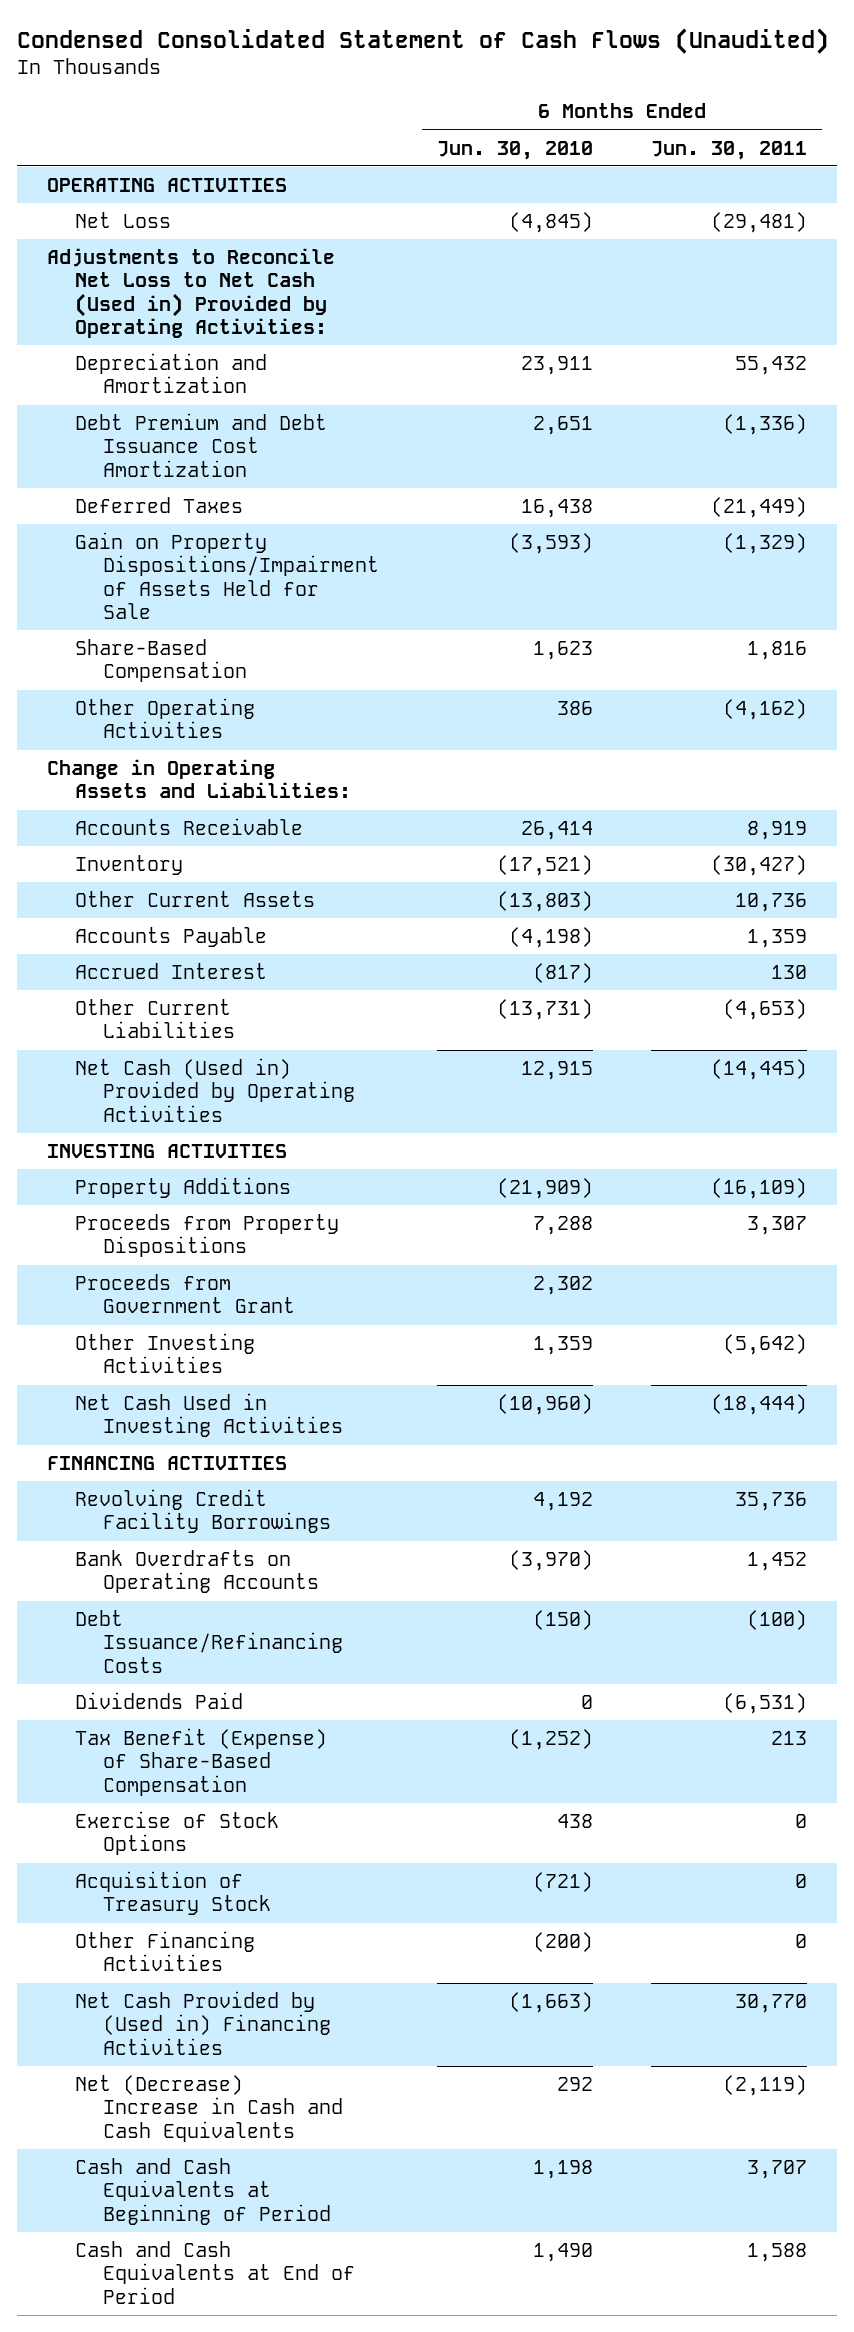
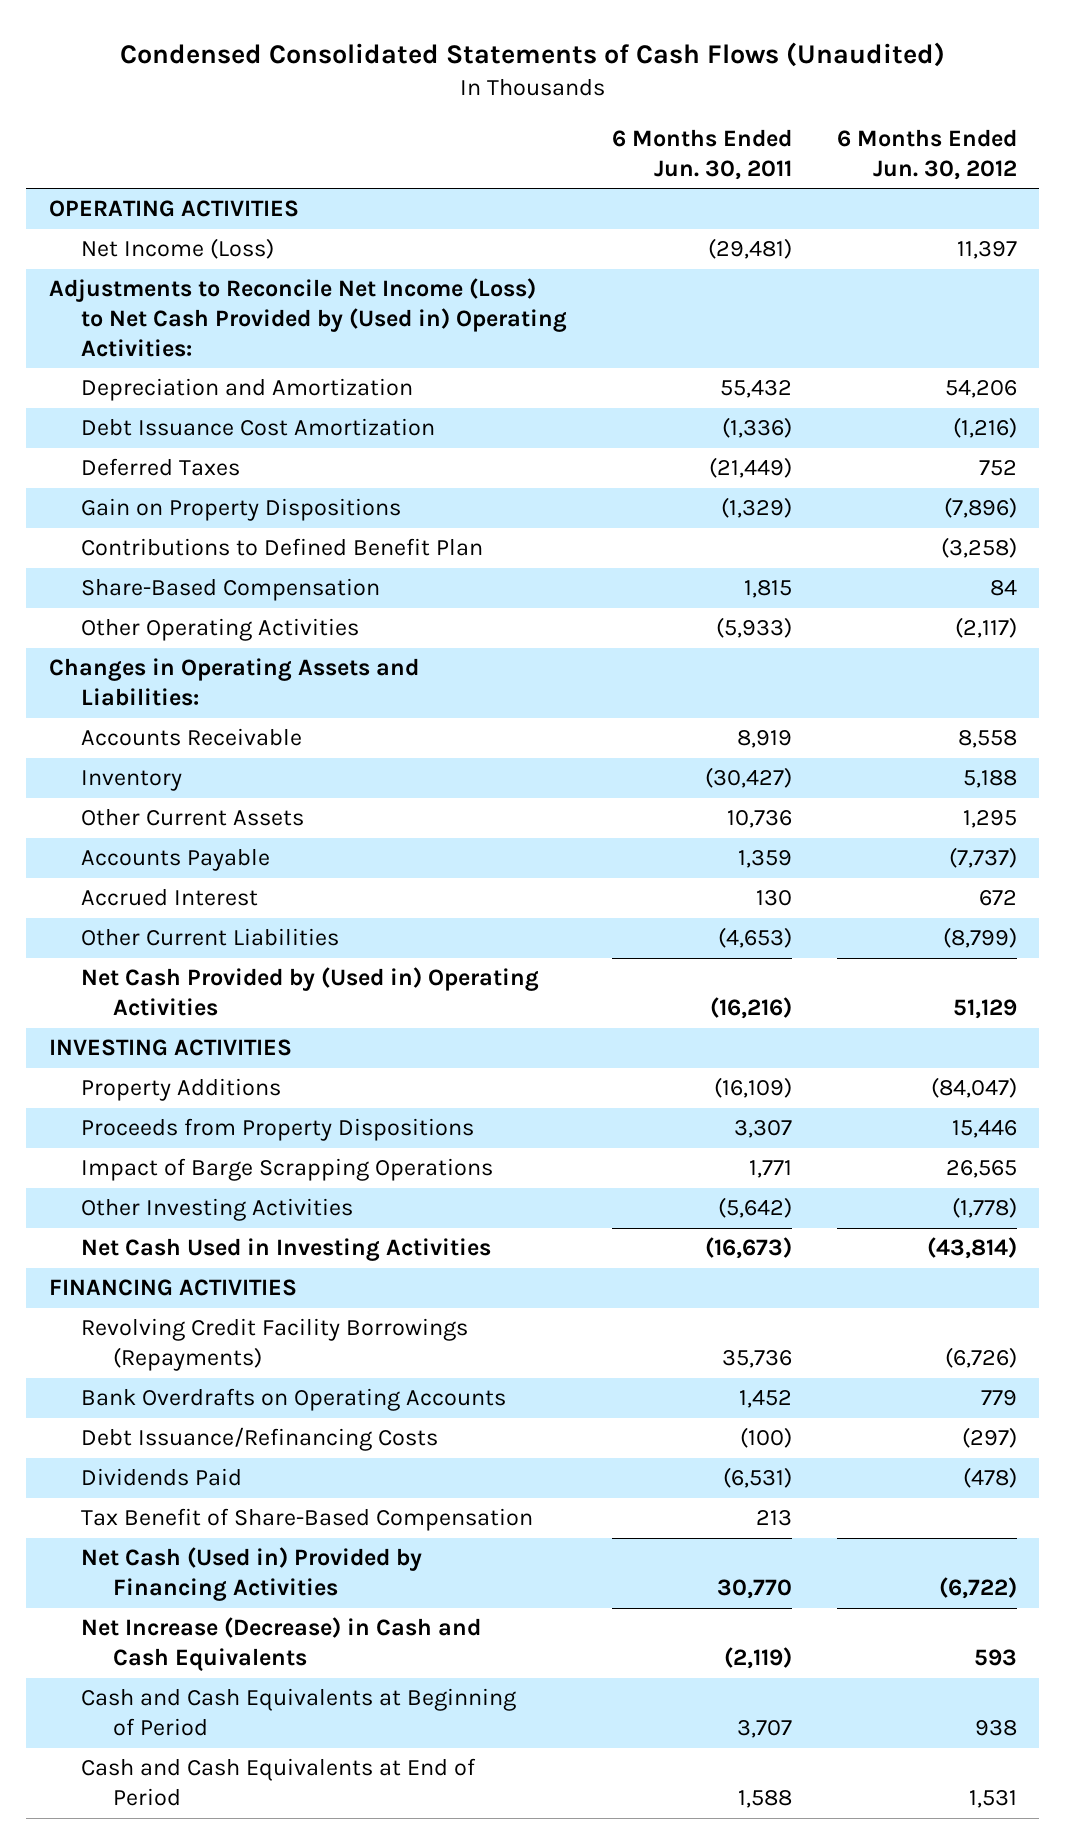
[17,27,830,54] Condensed Consolidated Statement of Cash Flows (Unaudited) -> [119,41,945,67] Condensed Consolidated Statements of Cash Flows (Unaudited)
[437,140,594,160] Jun. 30, 2010 -> none
none -> [836,128,1017,180] 6 Months Ended Jun. 30, 2012
[74,211,171,228] Net Loss -> [80,238,274,260] Net Income (Loss)
[46,247,335,339] Adjustments to Reconcile Net Loss to Net Cash (Used in) Provided by Operating Activities: -> [48,278,567,357] Adjustments to Reconcile Net Income (Loss) to Net Cash Provided by (Used in) Operating Activities:
[74,412,327,477] Debt Premium and Debt Issuance Cost Amortization -> [80,418,435,437] Debt Issuance Cost Amortization
[74,531,379,620] Gain on Property Dispositions/Impairment of Assets Held for Sale -> [80,498,401,522] Gain on Property Dispositions
none -> [80,538,483,557] Contributions to Defined Benefit Plan
[747,640,808,660] 1,816 -> [743,580,792,599] 1,815
[723,698,808,720] (4,162) -> [715,617,792,639] (5,933)
[46,758,351,799] Change in Operating Assets and Liabilities: -> [48,658,419,707] Changes in Operating Assets and Liabilities:
[74,1057,355,1122] Net Cash (Used in) Provided by Operating Activities -> [80,967,539,1017] Net Cash Provided by (Used in) Operating Activities
[711,1058,808,1080] (14,445) -> [709,997,792,1020] (16,216)
[74,1273,295,1314] Proceeds from Government Grant -> none
none -> [80,1158,493,1182] Impact of Barge Scrapping Operations
[711,1393,808,1415] (18,444) -> [704,1237,792,1260] (16,673)
[74,1488,331,1534] Revolving Credit Facility Borrowings -> [80,1318,468,1372] Revolving Credit Facility Borrowings (Repayments)
[74,1810,279,1856] Exercise of Stock Options -> none
[74,1870,271,1916] Acquisition of Treasury Stock -> none
[74,1930,255,1972] Other Financing Activities -> none
[74,1727,327,1796] Tax Benefit (Expense) of Share-Based Compensation -> [80,1508,533,1532] Tax Benefit of Share-Based Compensation
[74,1990,331,2055] Net Cash Provided by (Used in) Financing Activities -> [80,1547,422,1602] Net Cash (Used in) Provided by Financing Activities
[74,2074,343,2142] Net (Decrease) Increase in Cash and Cash Equivalents -> [80,1617,481,1672] Net Increase (Decrease) in Cash and Cash Equivalents

